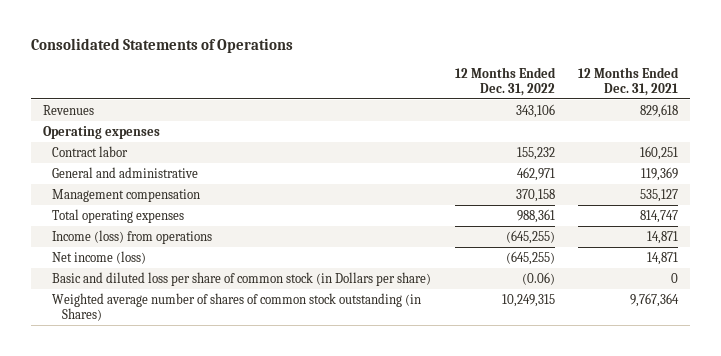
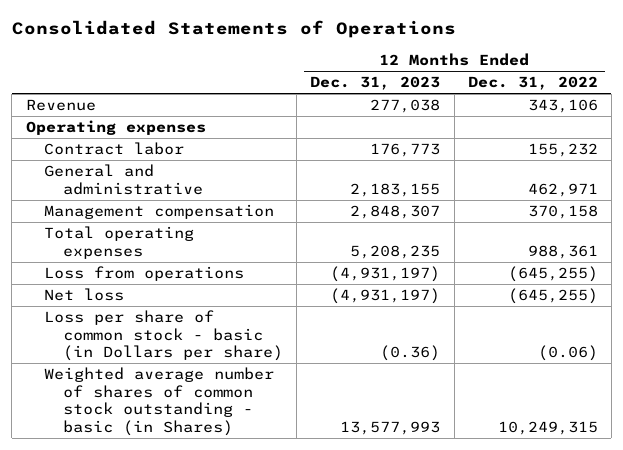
[578,66,680,96] 12 Months Ended Dec. 31, 2021 -> none
none -> [310,76,441,91] Dec. 31, 2023
[42,104,94,115] Revenues -> [25,99,96,112] Revenue
[52,229,213,244] Income (loss) from operations -> [44,266,245,282] Loss from operations
[52,250,147,264] Net income (loss) -> [44,288,125,302] Net loss
[52,271,432,286] Basic and diluted loss per share of common stock (in Dollars per share) -> [44,310,284,362] Loss per share of common stock - basic (in Dollars per share)
[52,292,422,321] Weighted average number of shares of common stock outstanding (in Shares) -> [44,367,275,436] Weighted average number of shares of common stock outstanding - basic (in Shares)

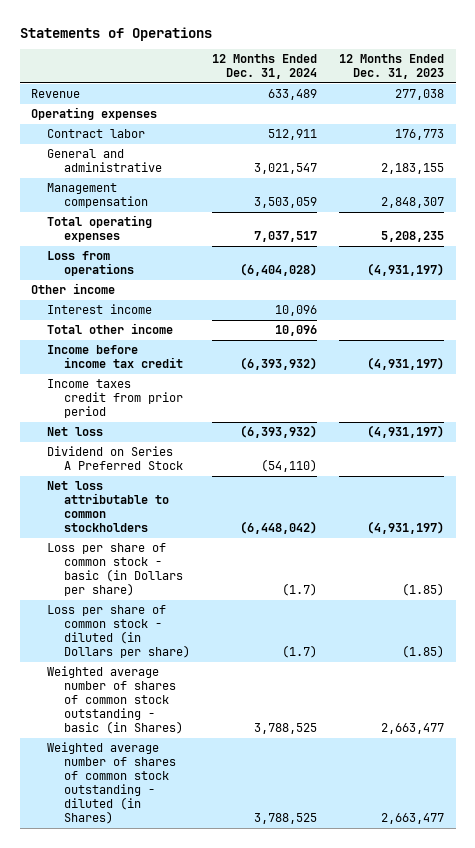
[11,20,456,39] Consolidated Statements of Operations -> [19,26,212,41] Statements of Operations
[467,76,598,91] Dec. 31, 2022 -> none
none -> [212,54,318,80] 12 Months Ended Dec. 31, 2024
none -> [30,283,115,295] Other income
none -> [47,304,153,315] Interest income
none -> [47,323,174,335] Total other income
none -> [47,345,183,369] Income before income tax credit
none -> [47,379,183,418] Income taxes credit from prior period
none -> [47,446,183,471] Dividend on Series A Preferred Stock
none -> [47,481,169,532] Net loss attributable to common stockholders
[380,345,441,362] (0.36) -> [402,582,445,596] (1.85)
none -> [47,605,190,658] Loss per share of common stock - diluted (in Dollars per share)
[340,420,441,435] 13,577,993 -> [381,722,445,734] 2,663,477
none -> [47,742,176,824] Weighted average number of shares of common stock outstanding - diluted (in Shares)

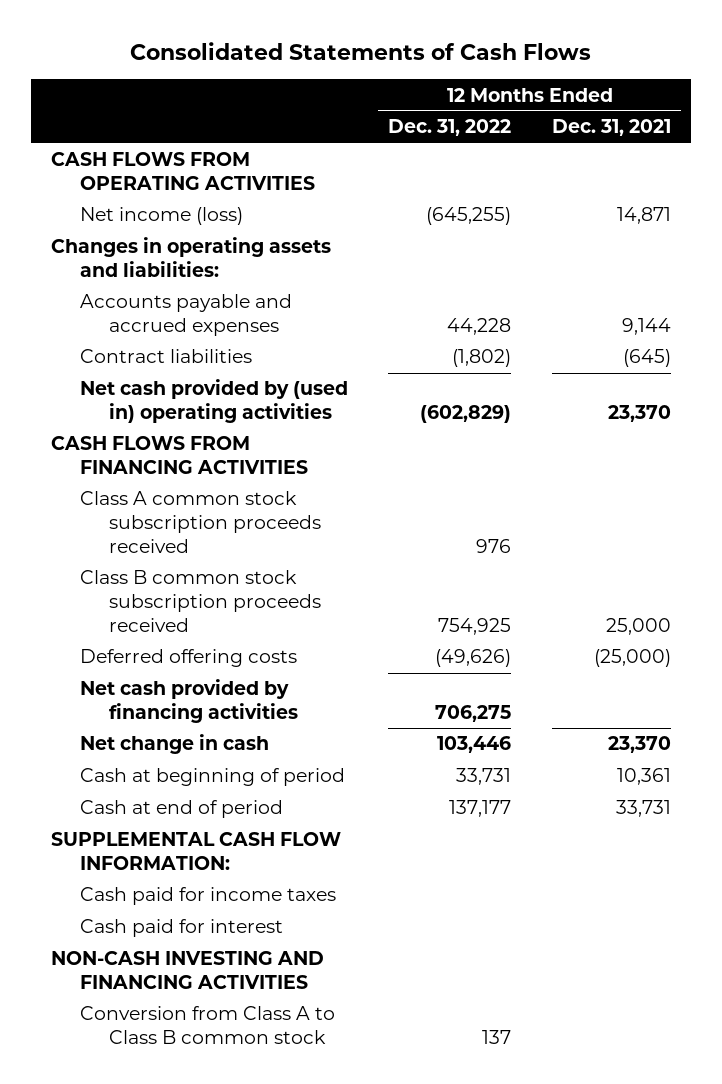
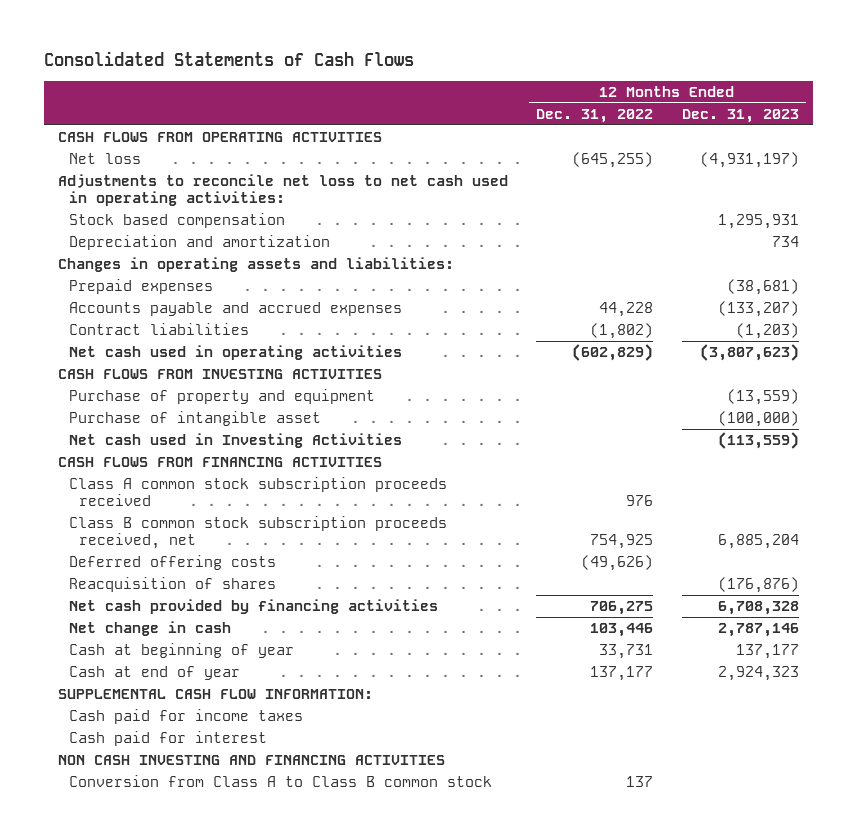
[551,119,671,137] Dec. 31, 2021 -> none
none -> [681,108,799,123] Dec. 31, 2023
[79,207,243,226] Net income (loss) -> [68,153,141,165] Net loss
none -> [58,174,509,207] Adjustments to reconcile net loss to net cash used in operating activities:
none -> [68,213,285,229] Stock based compensation
none -> [68,235,330,251] Depreciation and amortization
none -> [68,279,213,295] Prepaid expenses
[79,379,348,424] Net cash provided by (used in) operating activities -> [68,345,402,361] Net cash used in operating activities
none -> [58,369,383,380] CASH FLOWS FROM INVESTING ACTIVITIES
none -> [68,389,375,405] Purchase of property and equipment
none -> [68,411,321,427] Purchase of intangible asset
none -> [68,433,402,449] Net cash used in Investing Activities
[79,570,321,632] Class B common stock subscription proceeds received -> [68,516,447,550] Class B common stock subscription proceeds received, net
none -> [68,577,276,593] Reacquisition of shares
[79,768,345,787] Cash at beginning of period -> [68,643,294,659] Cash at beginning of year
[79,800,283,819] Cash at end of period -> [68,666,240,681] Cash at end of year
[51,951,325,990] NON-CASH INVESTING AND FINANCING ACTIVITIES -> [58,755,446,766] NON CASH INVESTING AND FINANCING ACTIVITIES

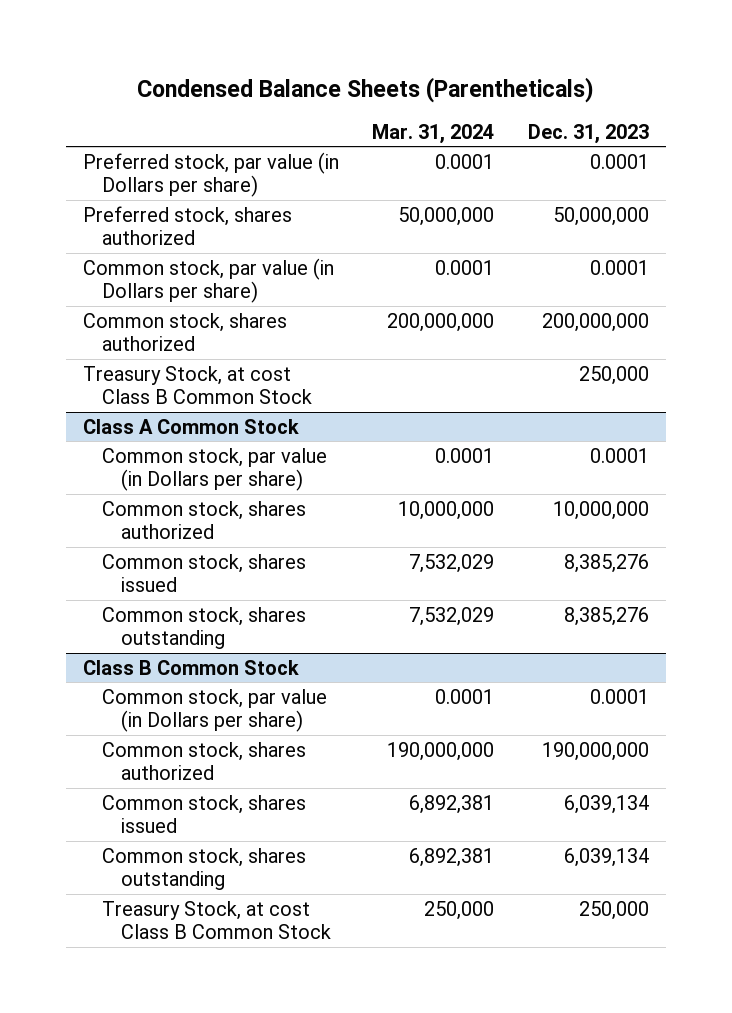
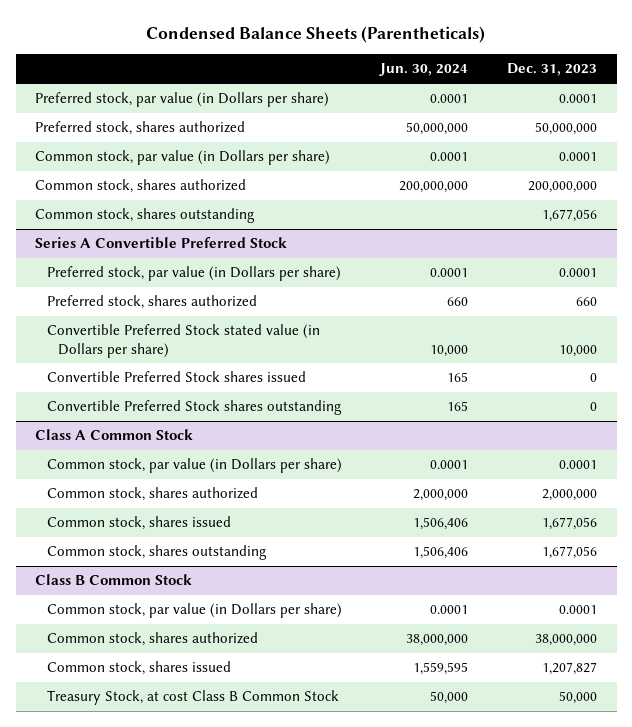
[372,123,495,144] Mar. 31, 2024 -> none
none -> [379,63,469,77] Jun. 30, 2024
[82,365,312,405] Treasury Stock, at cost Class B Common Stock -> none
none -> [35,208,256,224] Common stock, shares outstanding
none -> [35,237,288,250] Series A Convertible Preferred Stock
none -> [46,266,341,282] Preferred stock, par value (in Dollars per share)
none -> [46,295,257,310] Preferred stock, shares authorized
none -> [46,324,320,358] Convertible Preferred Stock stated value (in Dollars per share)
none -> [46,371,306,383] Convertible Preferred Stock shares issued
none -> [46,400,342,416] Convertible Preferred Stock shares outstanding
[553,500,650,520] 10,000,000 -> [542,489,598,502] 2,000,000
[564,553,650,573] 8,385,276 -> [542,517,598,531] 1,677,056
[564,606,650,626] 8,385,276 -> [542,546,598,560] 1,677,056
[101,847,306,891] Common stock, shares outstanding -> none
[542,741,650,761] 190,000,000 -> [535,634,598,647] 38,000,000
[564,794,650,814] 6,039,134 -> [542,662,598,676] 1,207,827
[579,900,650,920] 250,000 -> [559,691,598,705] 50,000

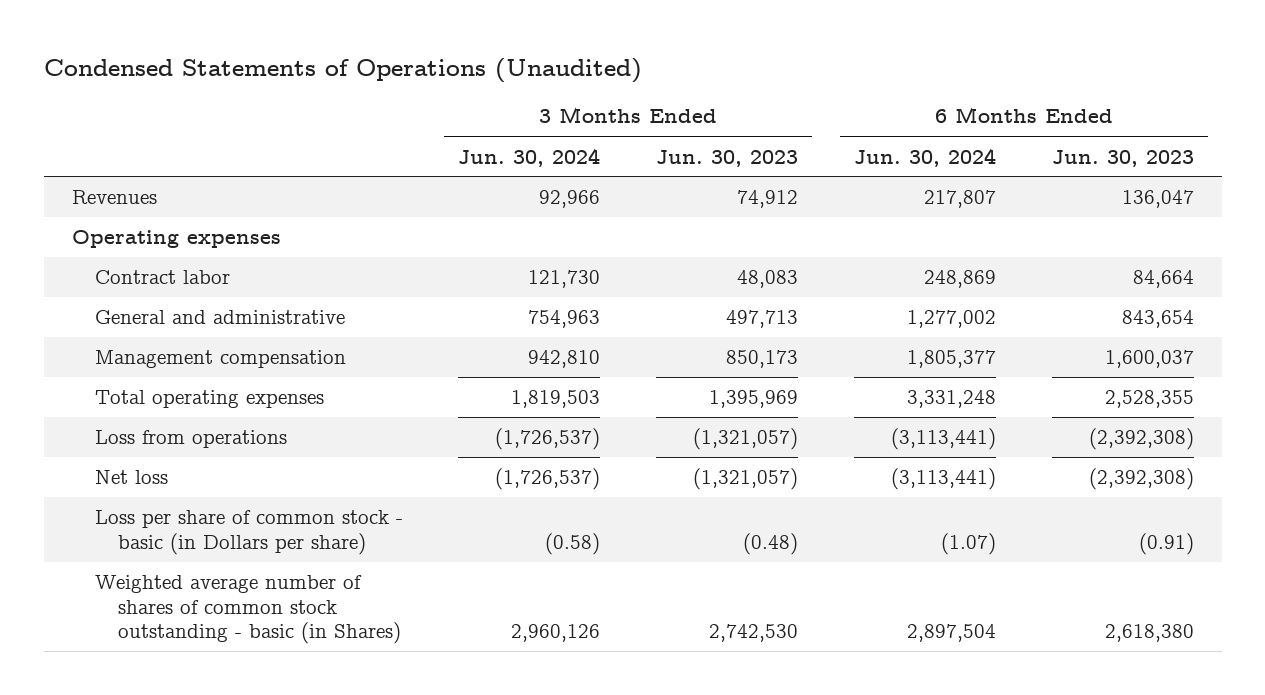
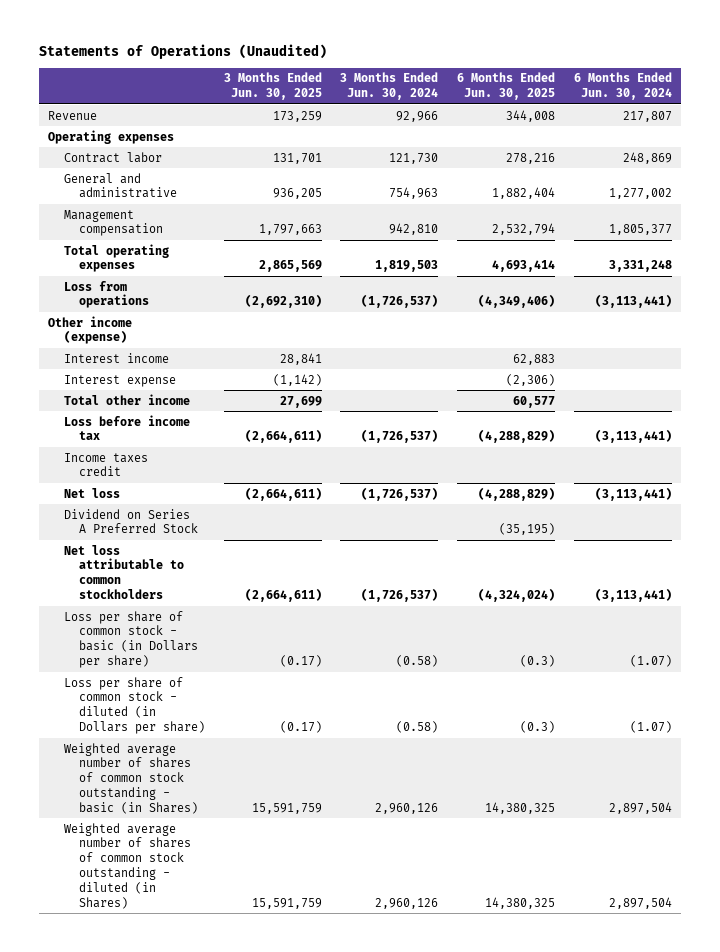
[43,57,642,83] Condensed Statements of Operations (Unaudited) -> [38,44,327,60] Statements of Operations (Unaudited)
[656,149,799,167] Jun. 30, 2023 -> none
[1051,149,1194,167] Jun. 30, 2023 -> none
none -> [223,72,322,101] 3 Months Ended Jun. 30, 2025
none -> [457,72,556,101] 6 Months Ended Jun. 30, 2025
[71,190,157,205] Revenues -> [47,110,97,120] Revenue
none -> [47,315,132,345] Other income (expense)
none -> [63,352,169,363] Interest income
none -> [63,374,176,387] Interest expense
none -> [63,393,190,405] Total other income
none -> [63,414,190,441] Loss before income tax
none -> [63,452,148,477] Income taxes credit
none -> [63,508,199,534] Dividend on Series A Preferred Stock
none -> [63,544,185,600] Net loss attributable to common stockholders
none -> [63,676,206,735] Loss per share of common stock - diluted (in Dollars per share)
none -> [63,822,192,909] Weighted average number of shares of common stock outstanding - diluted (in Shares)

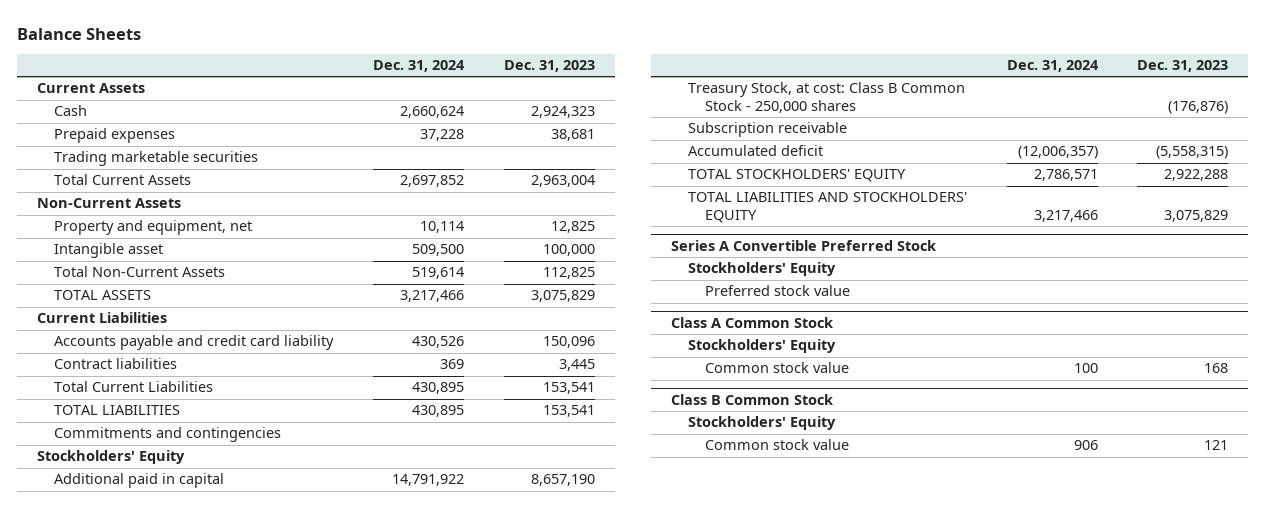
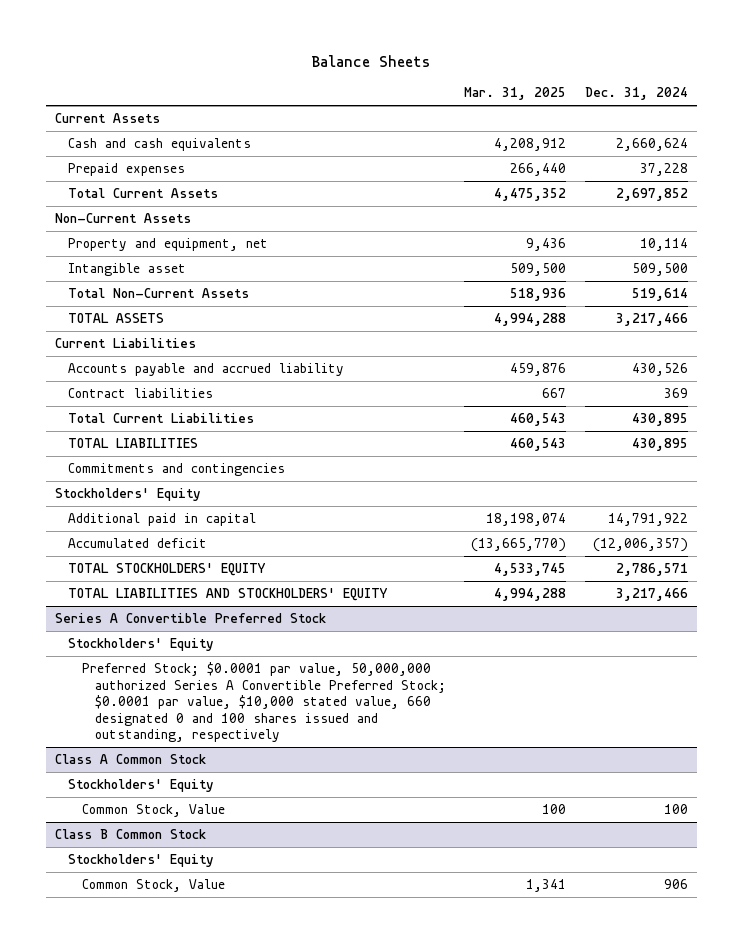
[503,60,595,73] Dec. 31, 2023 -> none
none -> [464,87,567,101] Mar. 31, 2025
[54,105,88,117] Cash -> [68,138,252,152] Cash and cash equivalents
[54,151,259,167] Trading marketable securities -> none
[54,335,335,351] Accounts payable and credit card liability -> [68,363,345,377] Accounts payable and accrued liability
[687,82,965,113] Treasury Stock, at cost: Class B Common Stock - 250,000 shares -> none
[687,122,847,138] Subscription receivable -> none
[705,285,851,297] Preferred stock value -> [81,662,447,743] Preferred Stock; $0.0001 par value, 50,000,000 authorized Series A Convertible Preferred Stock; $0.0001 par value, $10,000 stated value, 660 designated 0 and 100 shares issued and outstanding, respectively
[705,362,850,374] Common stock value -> [81,804,225,818] Common Stock, Value
[705,439,850,451] Common stock value -> [81,879,225,893] Common Stock, Value

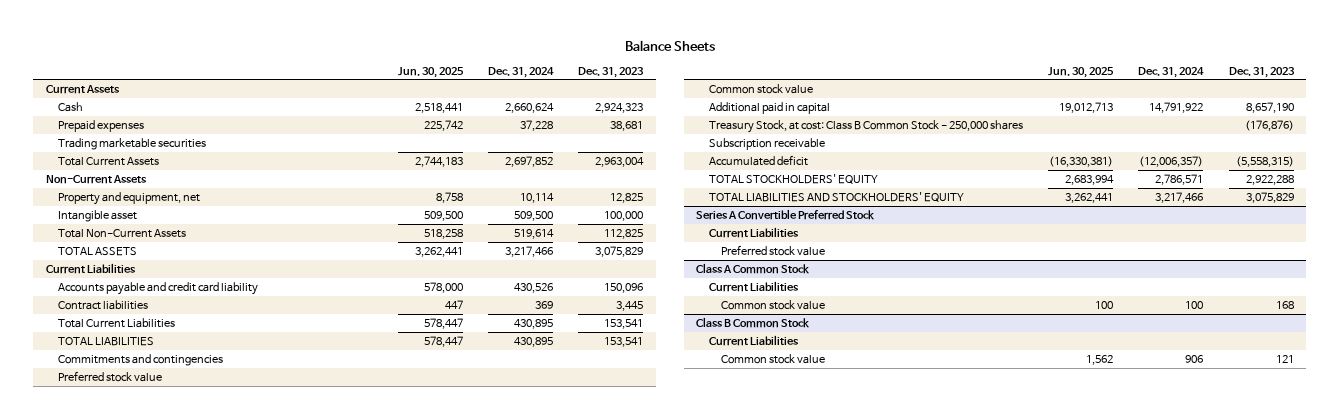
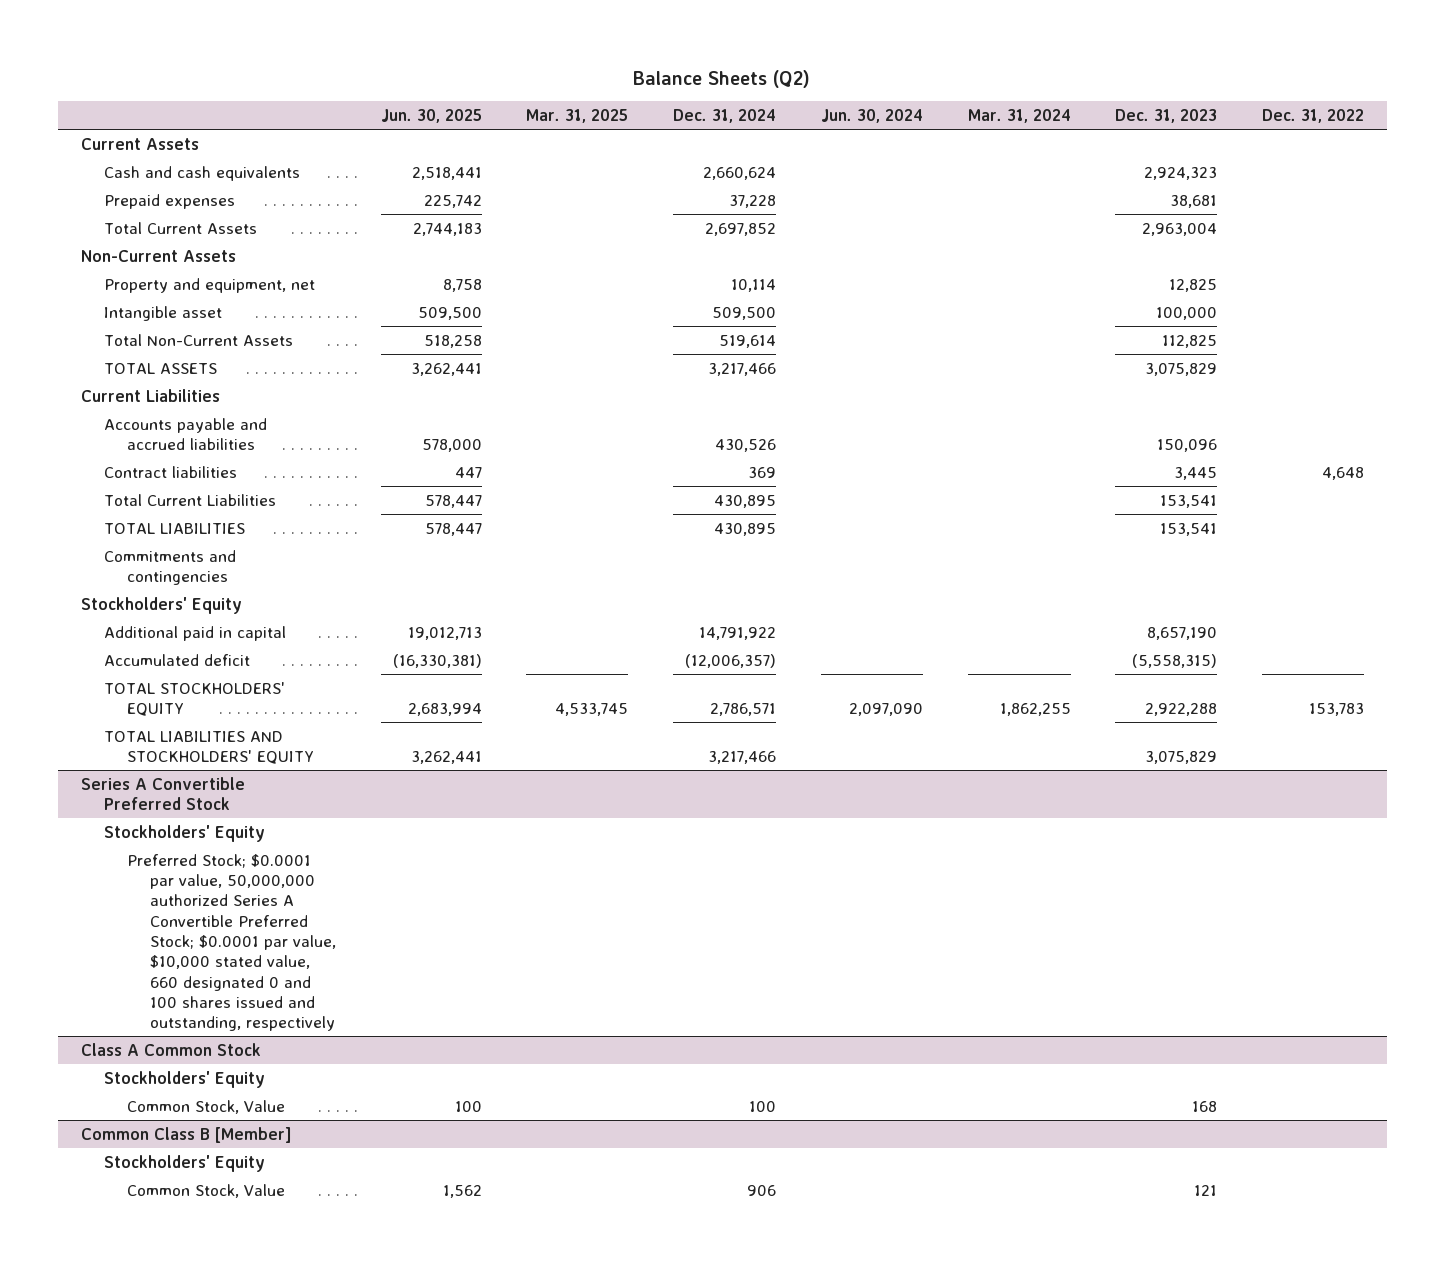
[624,39,715,51] Balance Sheets -> [633,69,811,88] Balance Sheets (Q2)
none -> [526,109,629,124] Mar. 31, 2025
none -> [820,109,923,124] Jun. 30, 2024
none -> [967,109,1071,124] Mar. 31, 2024
none -> [1262,109,1365,124] Dec. 31, 2022
[58,101,84,112] Cash -> [103,165,300,181] Cash and cash equivalents
[58,137,207,150] Trading marketable securities -> none
[58,281,259,295] Accounts payable and credit card liability -> [103,417,267,451] Accounts payable and accrued liabilities
[58,370,163,382] Preferred stock value -> none
[708,83,813,94] Common stock value -> none
none -> [80,596,242,614] Stockholders' Equity
[708,119,1023,133] Treasury Stock, at cost: Class B Common Stock - 250,000 shares -> none
[708,137,825,150] Subscription receivable -> none
[708,226,799,238] Current Liabilities -> none
none -> [103,824,265,842] Stockholders' Equity
[721,244,826,256] Preferred stock value -> [126,853,336,1032] Preferred Stock; $0.0001 par value, 50,000,000 authorized Series A Convertible Preferred Stock; $0.0001 par value, $10,000 stated value, 660 designated 0 and 100 shares issued and outstanding, respectively
[708,280,799,292] Current Liabilities -> none
[708,334,799,346] Current Liabilities -> none
none -> [103,1070,265,1088] Stockholders' Equity
[721,299,826,310] Common stock value -> [126,1099,285,1114] Common Stock, Value
[696,316,811,328] Class B Common Stock -> [80,1126,292,1143] Common Class B [Member]
none -> [103,1154,265,1172] Stockholders' Equity
[721,353,826,364] Common stock value -> [126,1183,285,1198] Common Stock, Value

